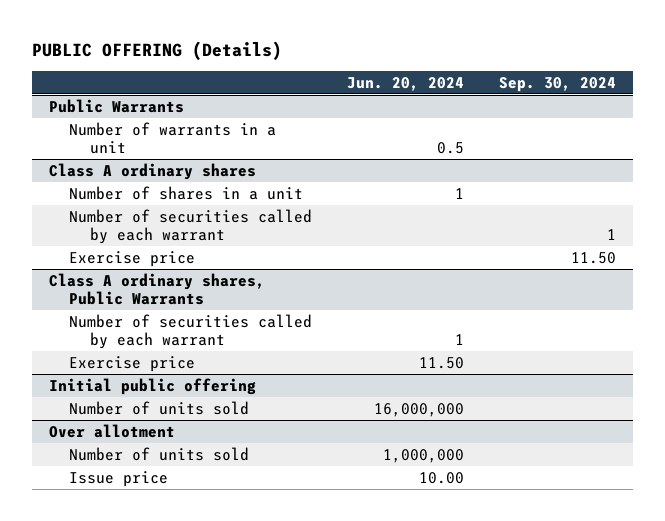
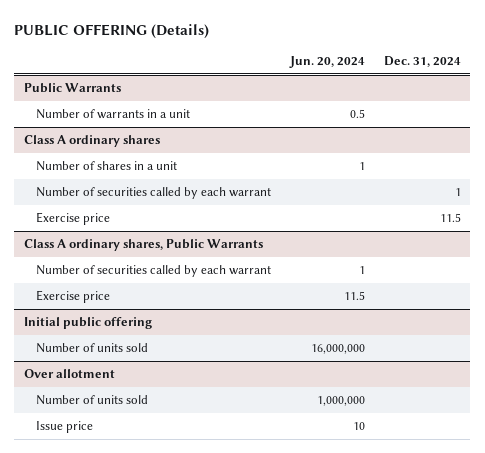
[498,76,616,92] Sep. 30, 2024 -> none
none -> [383,55,461,67] Dec. 31, 2024
[418,356,464,369] 11.50 -> [344,291,366,301] 11.5
[418,471,464,484] 10.00 -> [353,422,366,431] 10

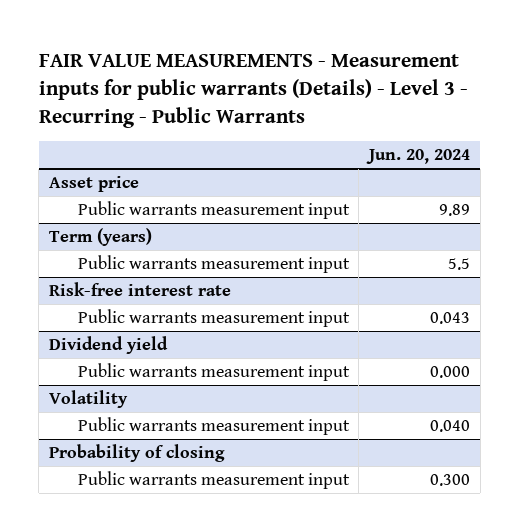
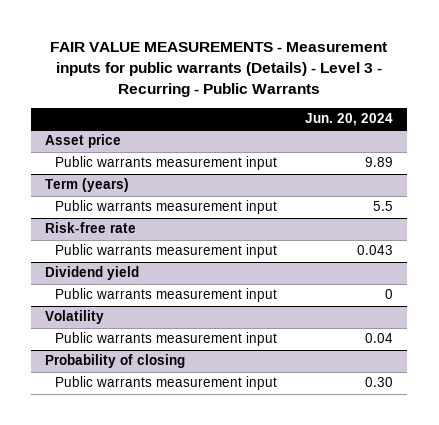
[48,282,231,297] Risk-free interest rate -> [45,222,137,234] Risk-free rate
[429,366,470,379] 0.000 -> [385,289,394,300] 0
[429,420,470,433] 0.040 -> [365,333,394,344] 0.04
[429,474,470,487] 0.300 -> [365,377,394,388] 0.30

